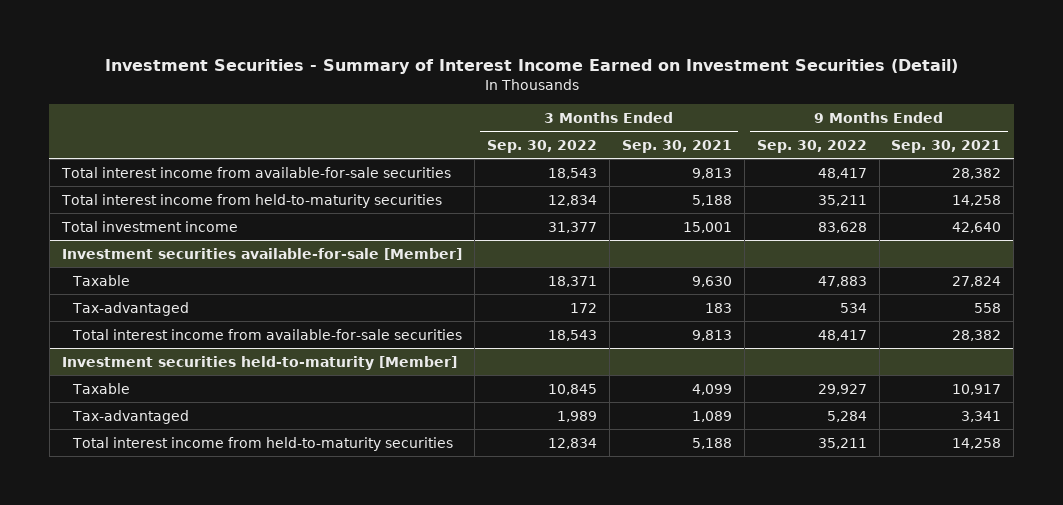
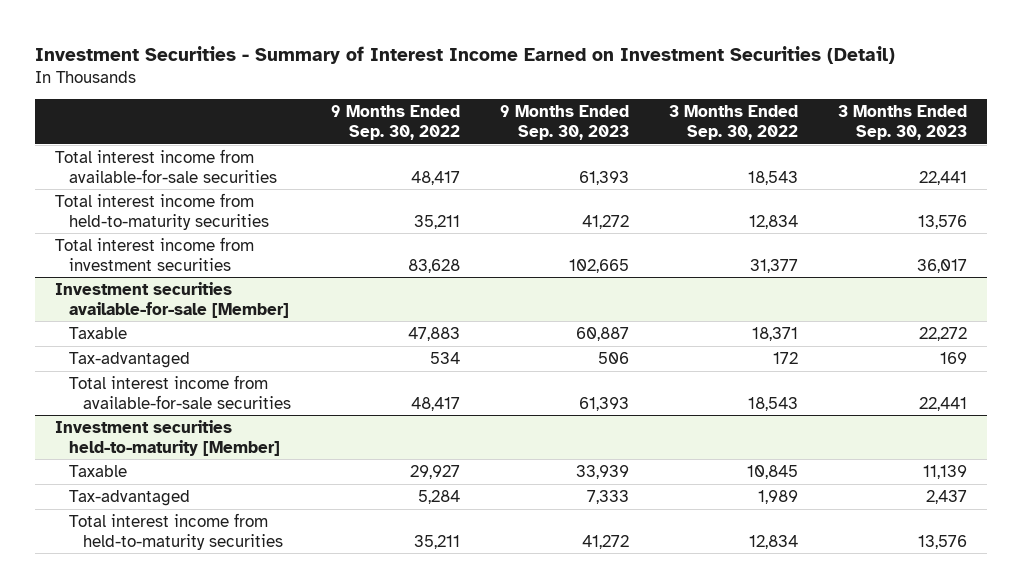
[621,139,732,153] Sep. 30, 2021 -> none
[891,139,1002,153] Sep. 30, 2021 -> none
none -> [499,105,629,140] 9 Months Ended Sep. 30, 2023
none -> [837,105,967,140] 3 Months Ended Sep. 30, 2023
[60,220,238,232] Total investment income -> [55,237,255,271] Total interest income from investment securities

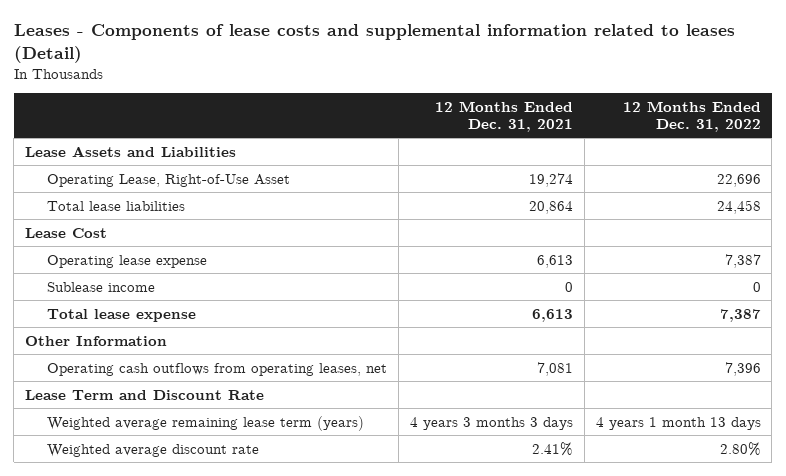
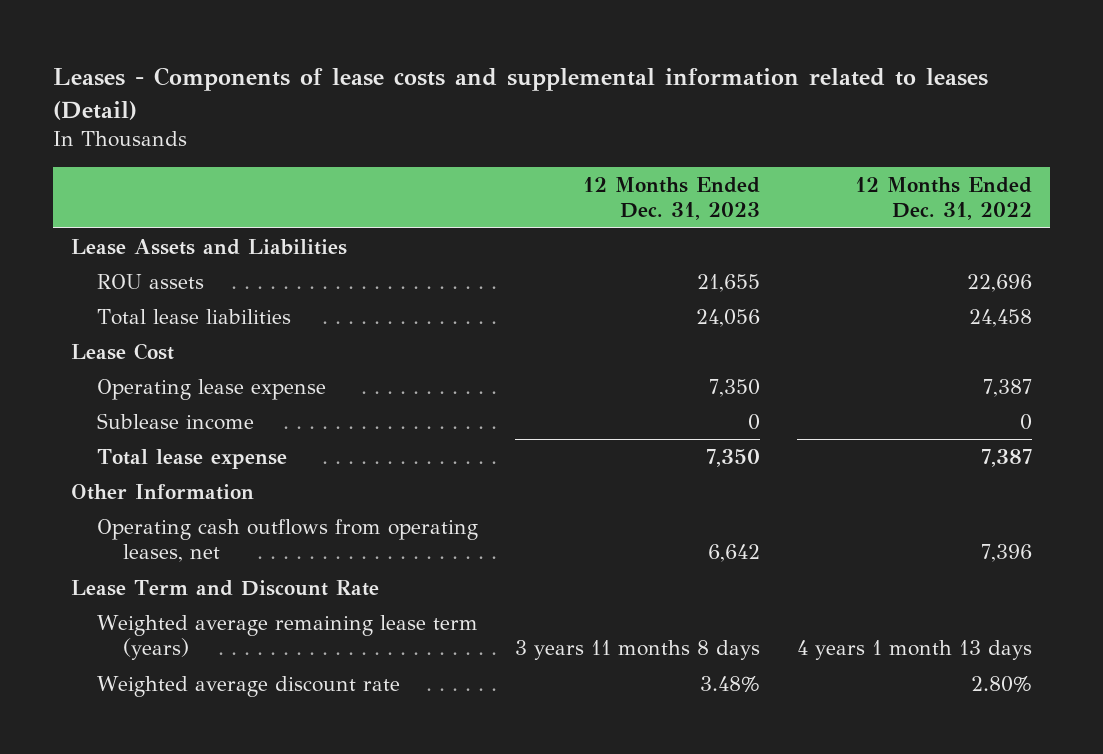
[434,100,573,132] 12 Months Ended Dec. 31, 2021 -> none
none -> [583,177,761,221] 12 Months Ended Dec. 31, 2023
[47,173,291,187] Operating Lease, Right-of-Use Asset -> [97,273,205,289] ROU assets

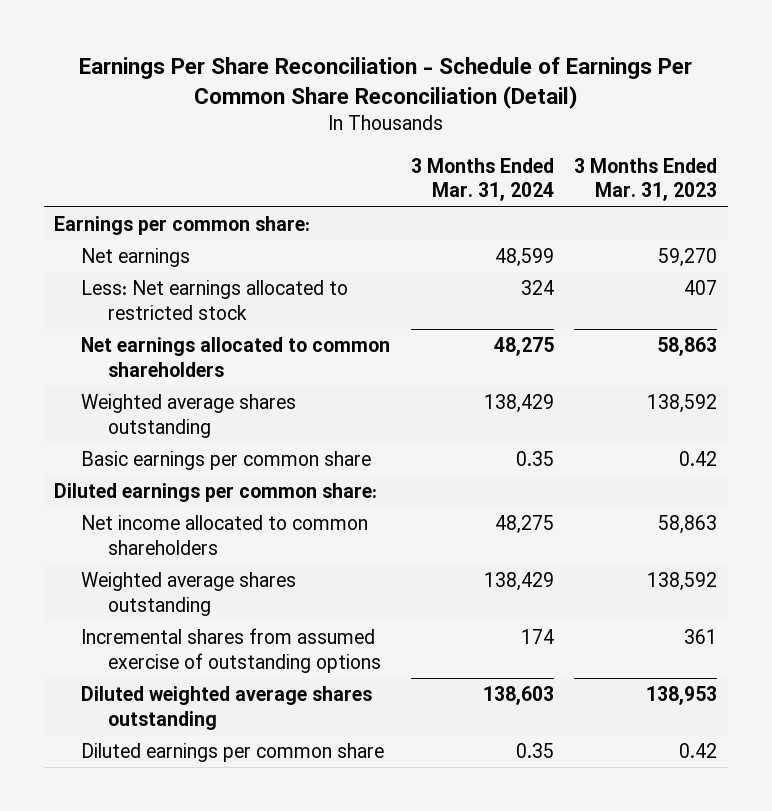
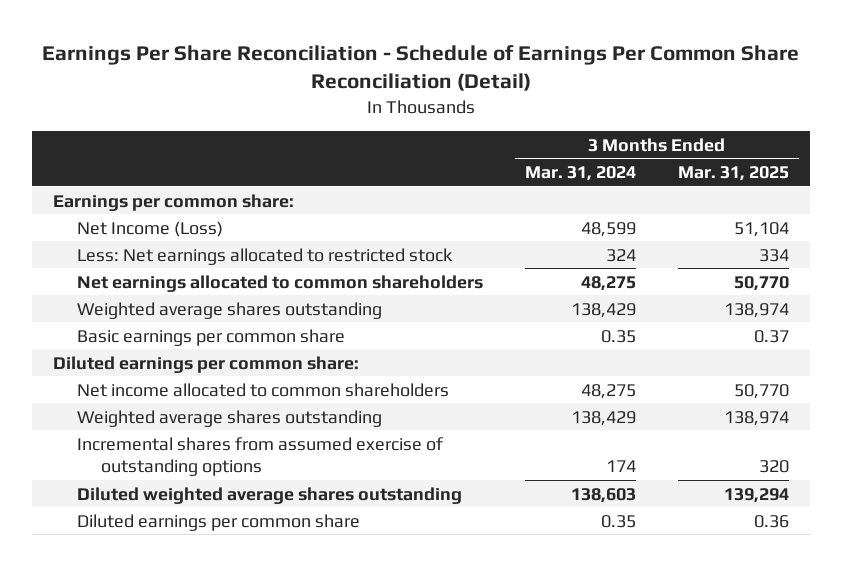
[574,157,718,202] 3 Months Ended Mar. 31, 2023 -> none
none -> [677,165,789,181] Mar. 31, 2025
[81,247,191,267] Net earnings -> [77,220,224,237] Net Income (Loss)

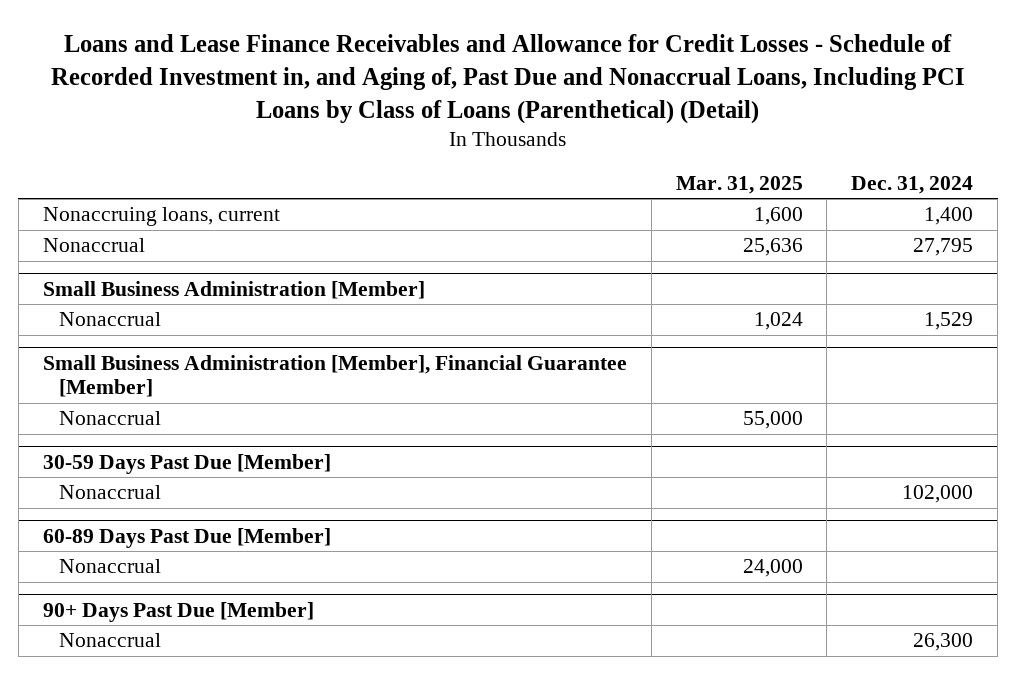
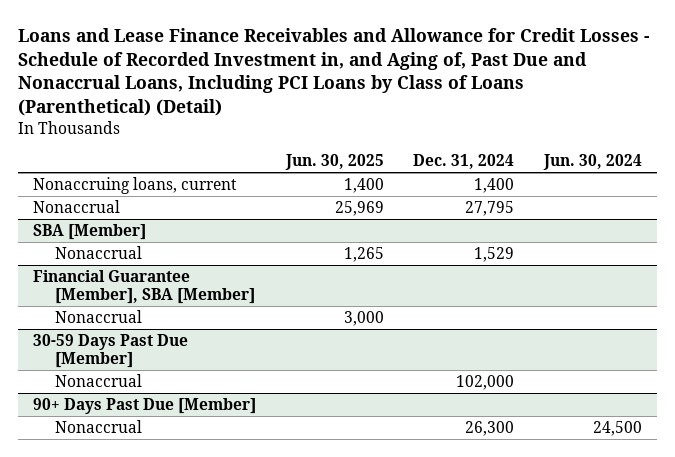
[675,175,803,194] Mar. 31, 2025 -> none
none -> [284,153,384,170] Jun. 30, 2025
none -> [542,153,642,170] Jun. 30, 2024
[42,280,425,299] Small Business Administration [Member] -> [32,224,146,241] SBA [Member]
[42,354,627,398] Small Business Administration [Member], Financial Guarantee [Member] -> none
none -> [32,270,256,304] Financial Guarantee [Member], SBA [Member]
[42,527,331,548] 60-89 Days Past Due [Member] -> none
[59,559,162,574] Nonaccrual -> none

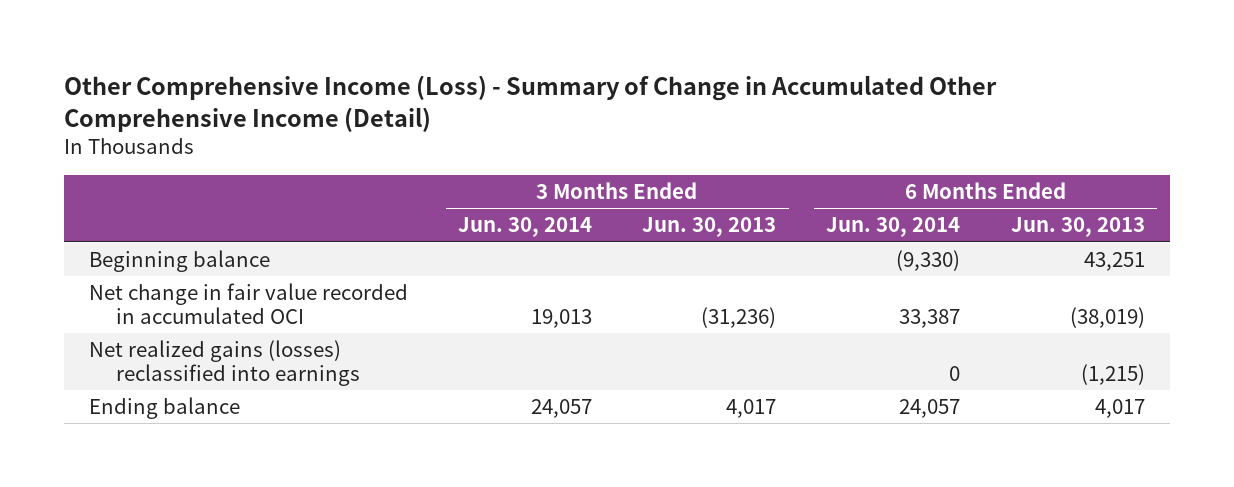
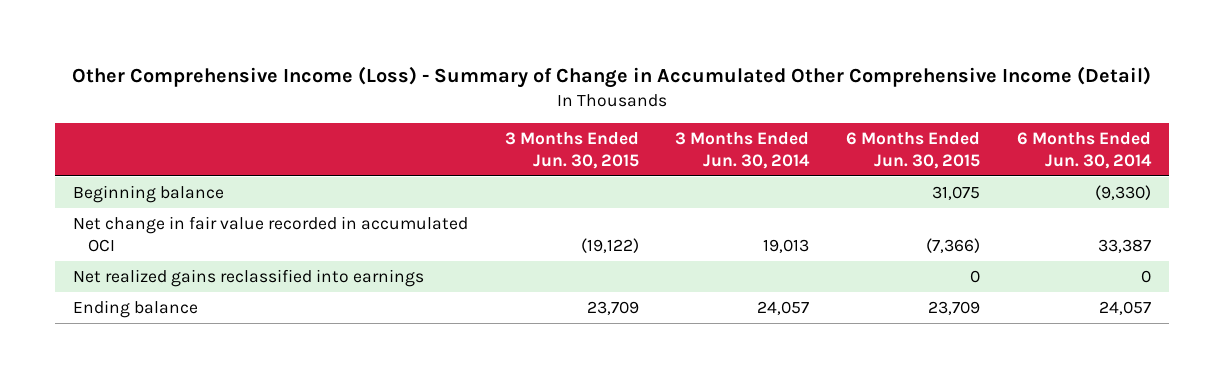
[642,217,777,238] Jun. 30, 2013 -> none
[1010,217,1145,238] Jun. 30, 2013 -> none
none -> [504,131,639,169] 3 Months Ended Jun. 30, 2015
none -> [846,131,981,169] 6 Months Ended Jun. 30, 2015
[88,340,360,386] Net realized gains (losses) reclassified into earnings -> [73,268,425,287] Net realized gains reclassified into earnings

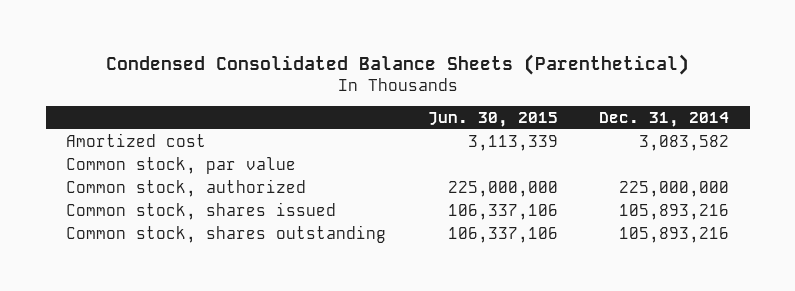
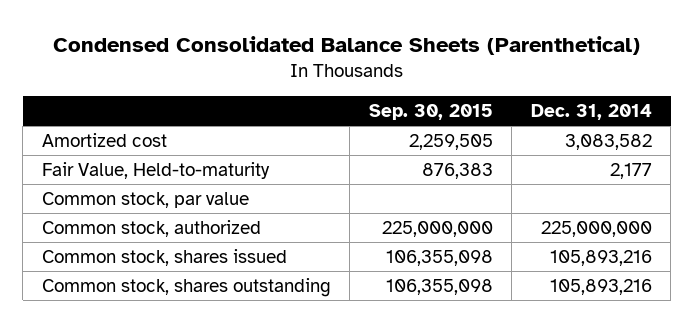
[427,111,558,127] Jun. 30, 2015 -> none
none -> [368,104,493,121] Sep. 30, 2015
none -> [41,162,270,180] Fair Value, Held-to-maturity

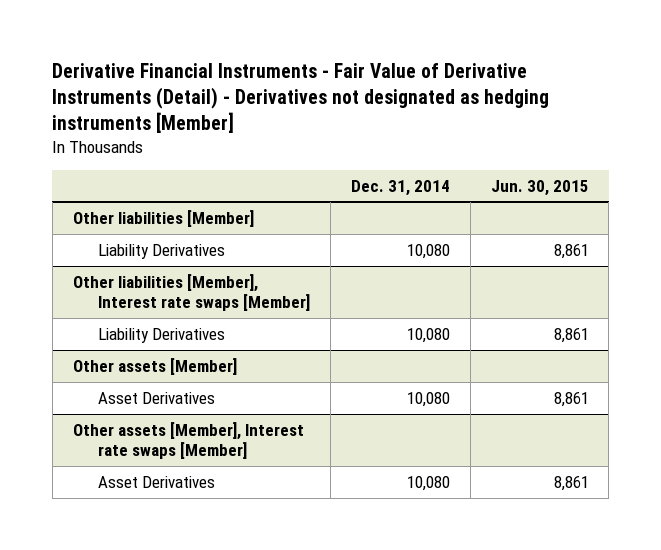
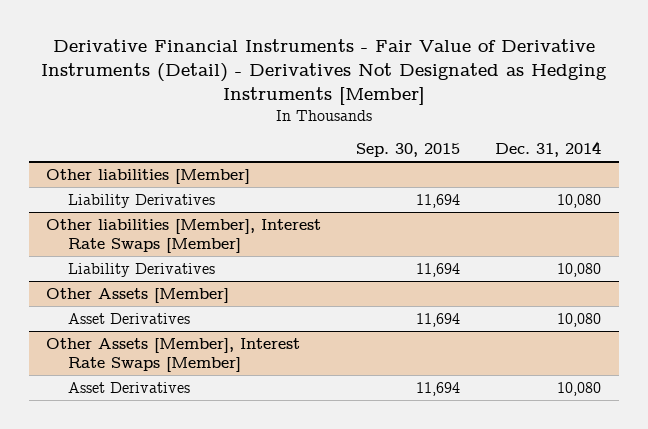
[52,63,550,134] Derivative Financial Instruments - Fair Value of Derivative Instruments (Detail) - Derivatives not designated as hedging instruments [Member] -> [40,39,607,105] Derivative Financial Instruments - Fair Value of Derivative Instruments (Detail) - Derivatives Not Designated as Hedging Instruments [Member]
[490,179,589,196] Jun. 30, 2015 -> none
none -> [356,142,461,157] Sep. 30, 2015
[72,273,310,312] Other liabilities [Member], Interest rate swaps [Member] -> [46,218,322,253] Other liabilities [Member], Interest Rate Swaps [Member]
[72,357,237,375] Other assets [Member] -> [46,287,230,303] Other Assets [Member]
[72,421,304,460] Other assets [Member], Interest rate swaps [Member] -> [46,337,301,372] Other Assets [Member], Interest Rate Swaps [Member]

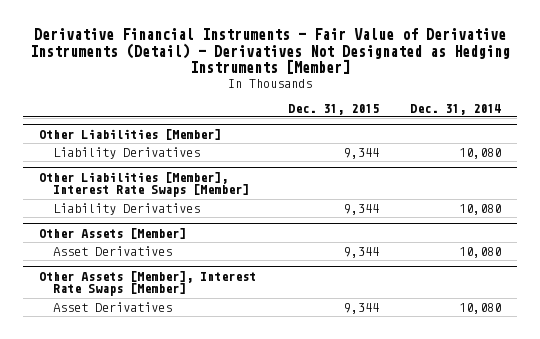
[356,142,461,157] Sep. 30, 2015 -> none
none -> [287,103,379,115] Dec. 31, 2015
[46,168,251,184] Other liabilities [Member] -> [39,128,222,140] Other Liabilities [Member]
[46,218,322,253] Other liabilities [Member], Interest Rate Swaps [Member] -> [39,171,249,198] Other Liabilities [Member], Interest Rate Swaps [Member]

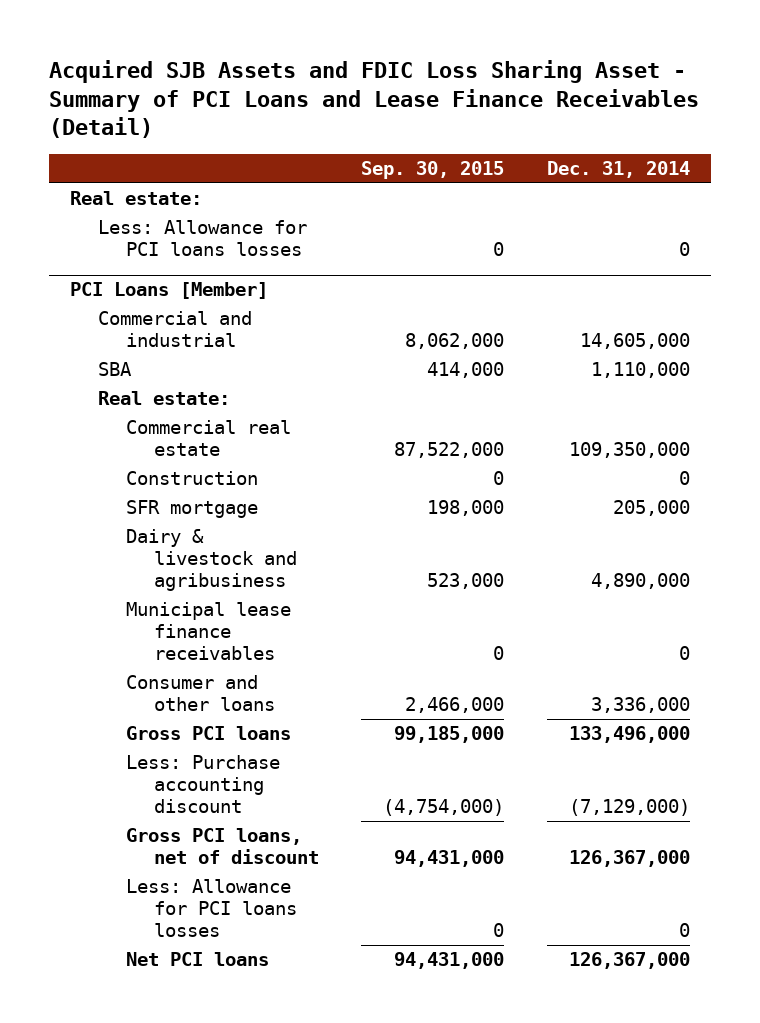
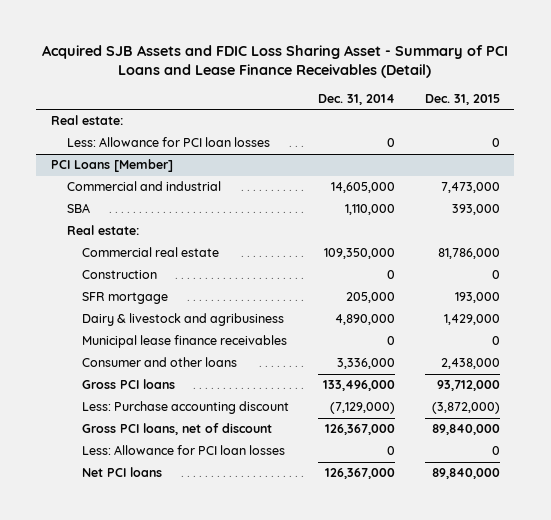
[361,161,505,180] Sep. 30, 2015 -> none
none -> [424,93,500,105] Dec. 31, 2015
[98,220,308,257] Less: Allowance for PCI loans losses -> [66,137,270,148] Less: Allowance for PCI loan losses
[125,879,297,938] Less: Allowance for PCI loans losses -> [82,445,286,456] Less: Allowance for PCI loan losses

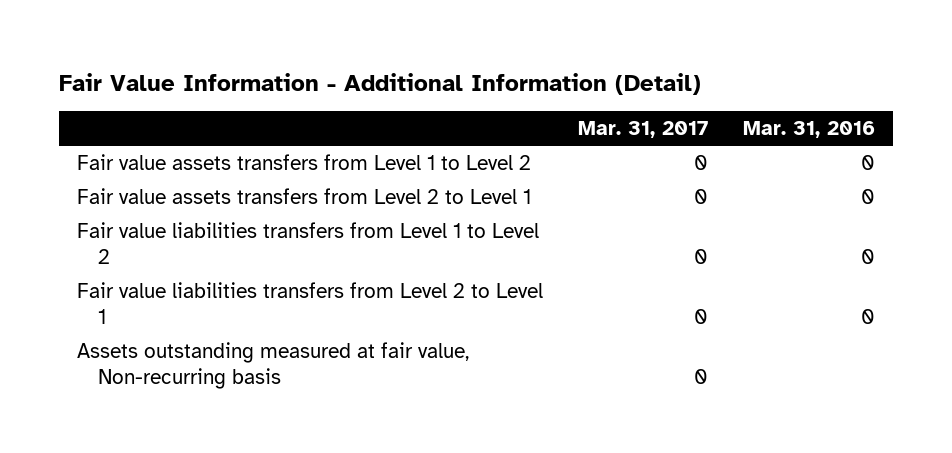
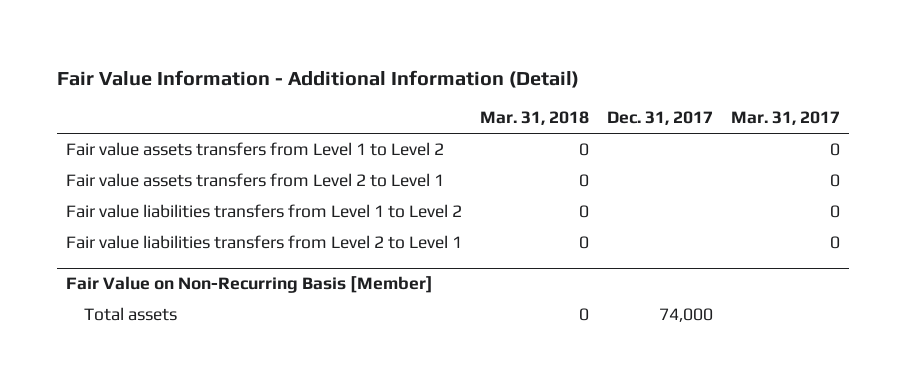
[743,120,876,138] Mar. 31, 2016 -> none
none -> [480,111,590,126] Mar. 31, 2018
none -> [607,111,714,126] Dec. 31, 2017
[76,342,469,389] Assets outstanding measured at fair value, Non-recurring basis -> none
none -> [66,276,434,294] Fair Value on Non-Recurring Basis [Member]
none -> [83,307,177,322] Total assets

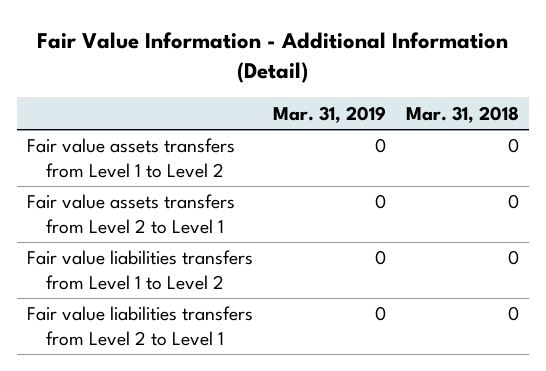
[607,111,714,126] Dec. 31, 2017 -> none
[730,111,840,126] Mar. 31, 2017 -> none
none -> [273,105,387,123] Mar. 31, 2019
[66,276,434,294] Fair Value on Non-Recurring Basis [Member] -> none
[83,307,177,322] Total assets -> none

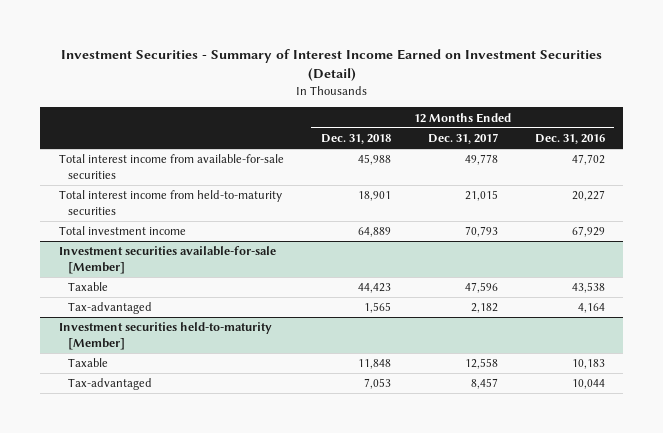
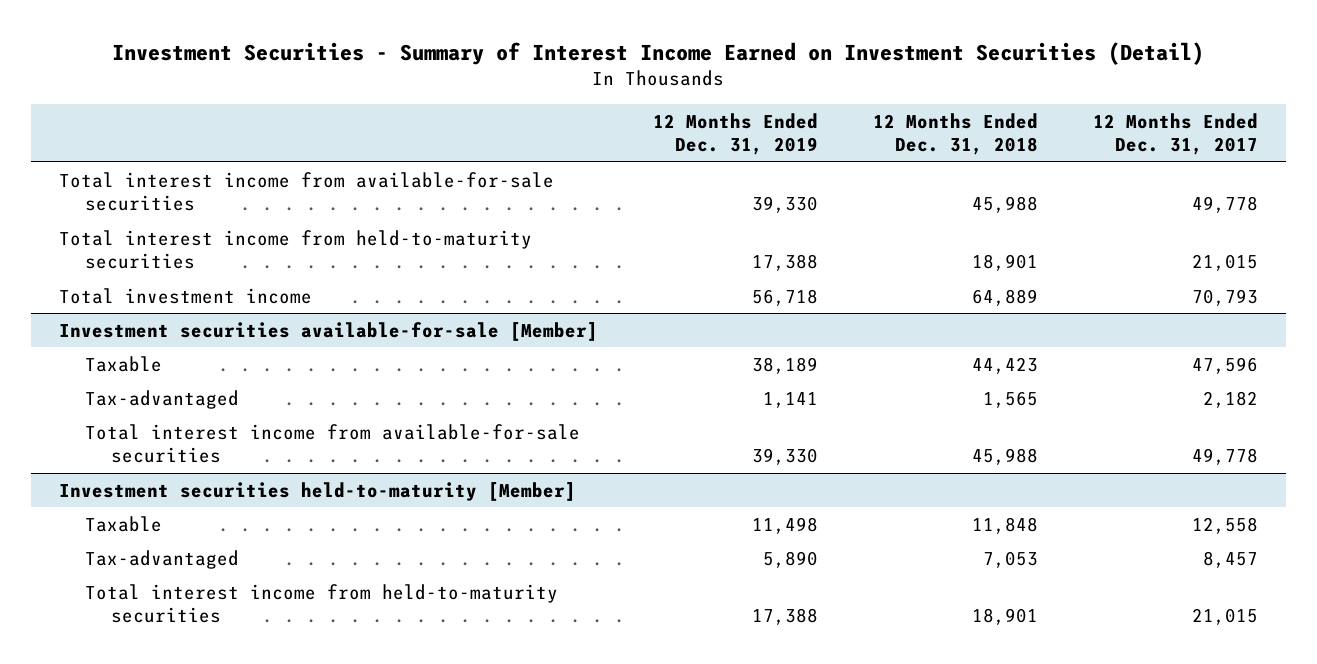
[534,134,605,145] Dec. 31, 2016 -> none
none -> [652,112,818,156] 12 Months Ended Dec. 31, 2019
none -> [84,423,580,464] Total interest income from available-for-sale securities
none -> [84,583,558,624] Total interest income from held-to-maturity securities

